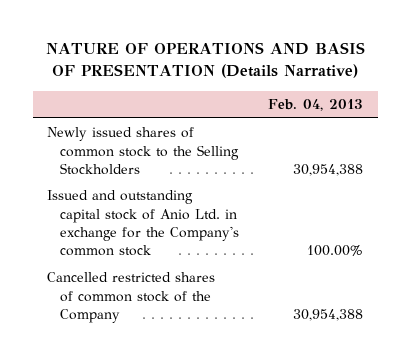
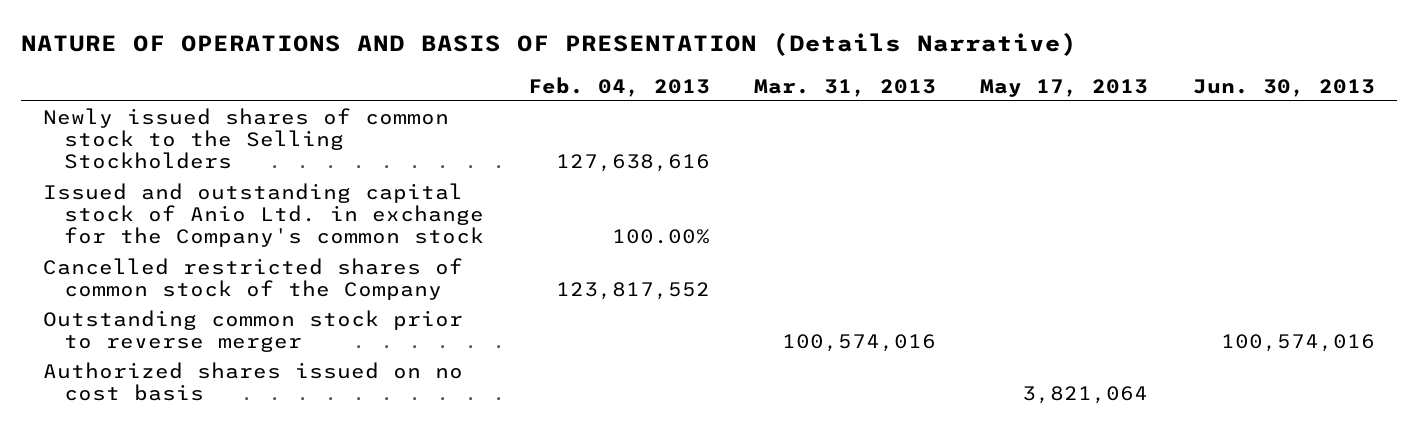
none -> [754,78,937,97] Mar. 31, 2013
none -> [980,78,1149,97] May 17, 2013
none -> [1192,78,1375,97] Jun. 30, 2013
[293,163,364,176] 30,954,388 -> [555,154,710,173] 127,638,616
[293,308,364,321] 30,954,388 -> [555,282,710,301] 123,817,552
none -> [43,309,464,353] Outstanding common stock prior to reverse merger
none -> [43,361,464,402] Authorized shares issued on no cost basis

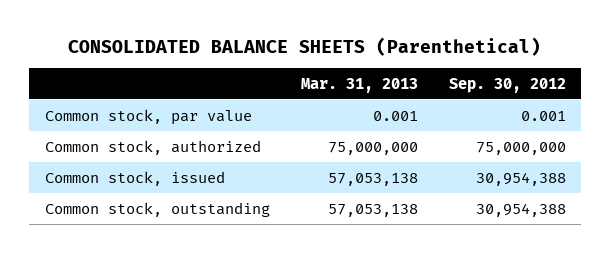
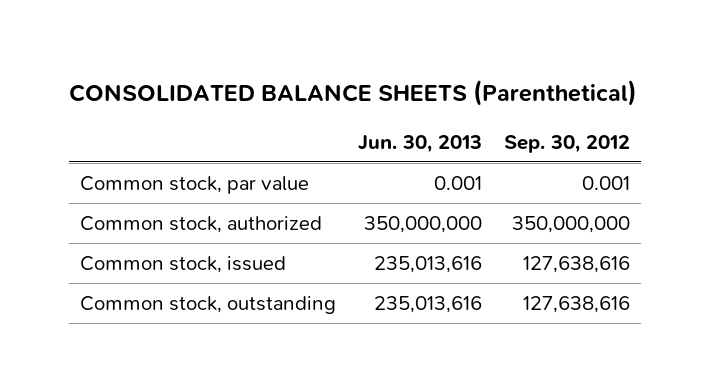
[300,77,418,93] Mar. 31, 2013 -> none
none -> [358,134,483,153] Jun. 30, 2013
[475,141,566,155] 75,000,000 -> [512,215,631,233] 350,000,000
[475,171,566,186] 30,954,388 -> [523,255,631,273] 127,638,616
[475,202,566,217] 30,954,388 -> [523,295,631,313] 127,638,616

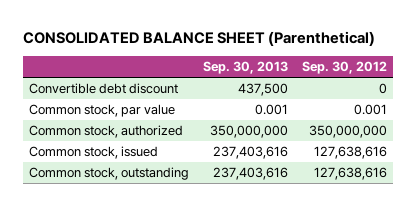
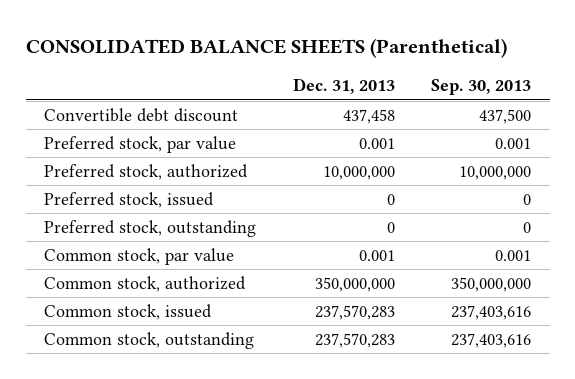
[22,31,375,47] CONSOLIDATED BALANCE SHEET (Parenthetical) -> [25,38,507,59] CONSOLIDATED BALANCE SHEETS (Parenthetical)
[301,61,387,75] Sep. 30, 2012 -> none
none -> [292,78,395,95] Dec. 31, 2013
none -> [44,135,237,153] Preferred stock, par value
none -> [44,163,249,180] Preferred stock, authorized
none -> [44,191,215,208] Preferred stock, issued
none -> [44,219,257,237] Preferred stock, outstanding

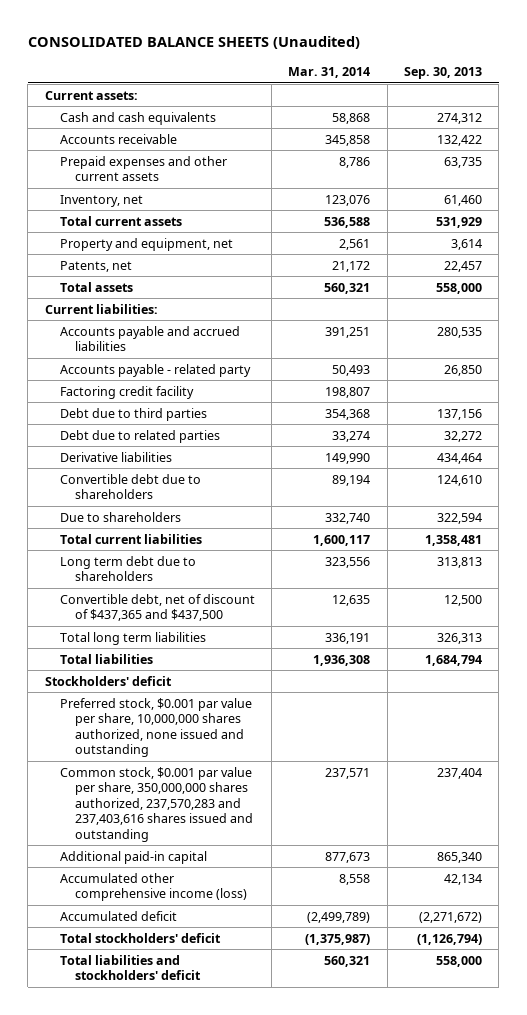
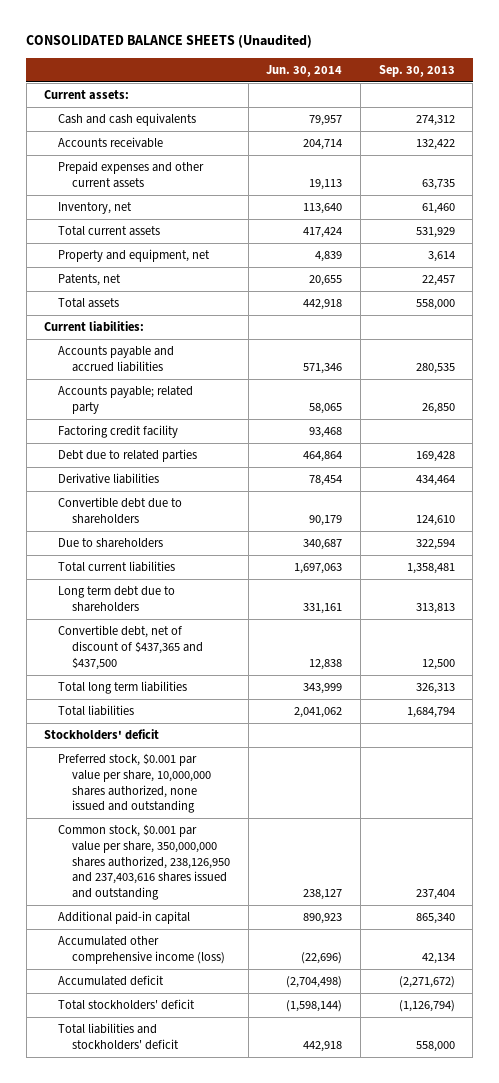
[288,66,371,78] Mar. 31, 2014 -> none
none -> [266,64,343,77] Jun. 30, 2014
[59,363,251,377] Accounts payable - related party -> [58,386,194,414] Accounts payable; related party
[59,407,207,421] Debt due to third parties -> none
[444,430,483,442] 32,272 -> [415,451,455,463] 169,428
[59,766,253,842] Common stock, $0.001 par value per share, 350,000,000 shares authorized, 237,570,283 and 237,403,616 shares issued and outstanding -> [58,824,231,901] Common stock, $0.001 par value per share, 350,000,000 shares authorized, 238,126,950 and 237,403,616 shares issued and outstanding

